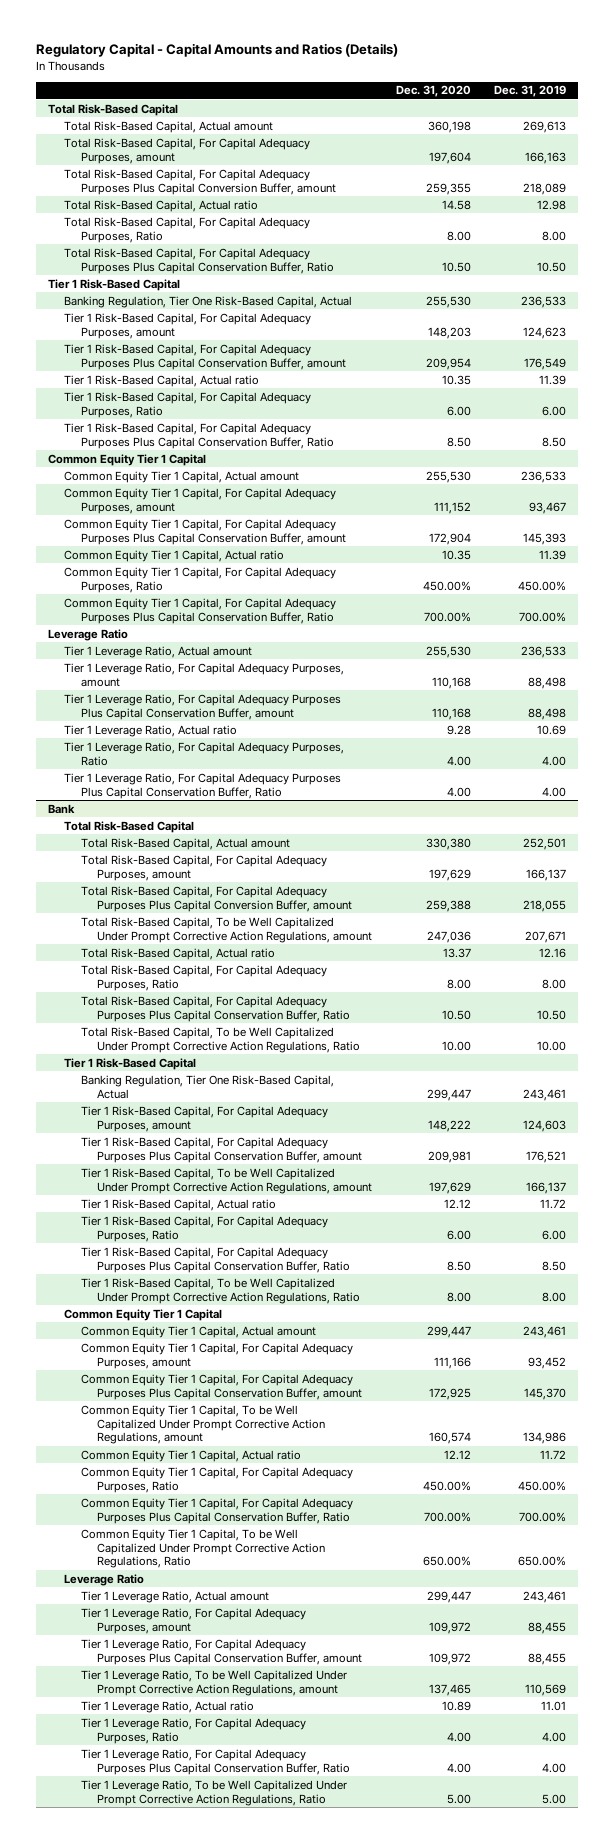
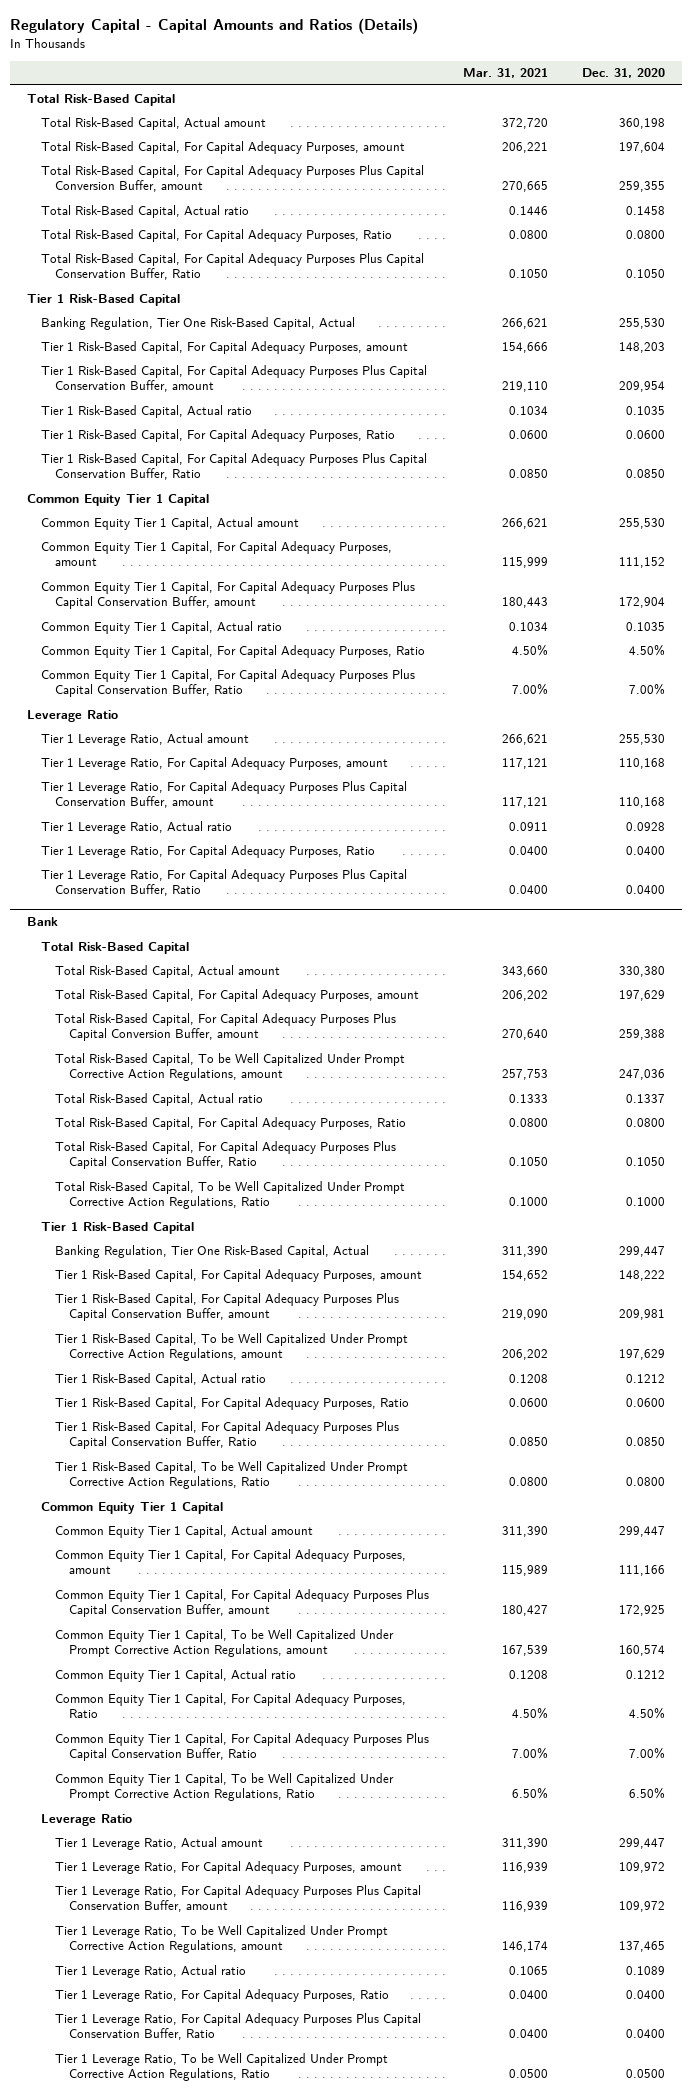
[494,85,567,98] Dec. 31, 2019 -> none
none -> [462,68,548,79] Mar. 31, 2021
[441,199,471,210] 14.58 -> [625,205,665,215] 0.1458
[446,230,471,241] 8.00 -> [625,229,665,239] 0.0800
[441,261,471,272] 10.50 -> [625,269,665,279] 0.1050
[441,374,471,385] 10.35 -> [625,405,665,415] 0.1035
[446,405,471,416] 6.00 -> [625,429,665,439] 0.0600
[446,436,471,447] 8.50 -> [625,469,665,479] 0.0850
[441,549,471,560] 10.35 -> [625,621,665,631] 0.1035
[422,580,471,591] 450.00% -> [628,643,665,656] 4.50%
[423,611,471,622] 700.00% -> [628,683,665,696] 7.00%
[446,724,471,735] 9.28 -> [625,821,665,831] 0.0928
[446,755,471,766] 4.00 -> [625,845,665,855] 0.0400
[446,786,471,797] 4.00 -> [625,885,665,895] 0.0400
[442,947,471,958] 13.37 -> [625,1093,665,1103] 0.1337
[446,978,471,989] 8.00 -> [625,1117,665,1127] 0.0800
[441,1009,471,1020] 10.50 -> [625,1157,665,1167] 0.1050
[441,1040,471,1051] 10.00 -> [625,1197,665,1207] 0.1000
[443,1198,471,1209] 12.12 -> [625,1373,665,1383] 0.1212
[446,1229,471,1240] 6.00 -> [625,1397,665,1407] 0.0600
[446,1260,471,1271] 8.50 -> [625,1437,665,1447] 0.0850
[446,1291,471,1302] 8.00 -> [625,1477,665,1487] 0.0800
[443,1449,471,1460] 12.12 -> [625,1669,665,1679] 0.1212
[422,1480,471,1491] 450.00% -> [628,1707,665,1720] 4.50%
[423,1511,471,1522] 700.00% -> [628,1747,665,1760] 7.00%
[422,1556,471,1567] 650.00% -> [628,1787,665,1800] 6.50%
[441,1700,471,1711] 10.89 -> [625,1965,665,1975] 0.1089
[446,1731,471,1742] 4.00 -> [625,1989,665,1999] 0.0400
[446,1762,471,1773] 4.00 -> [625,2029,665,2039] 0.0400
[446,1793,471,1804] 5.00 -> [625,2069,665,2079] 0.0500

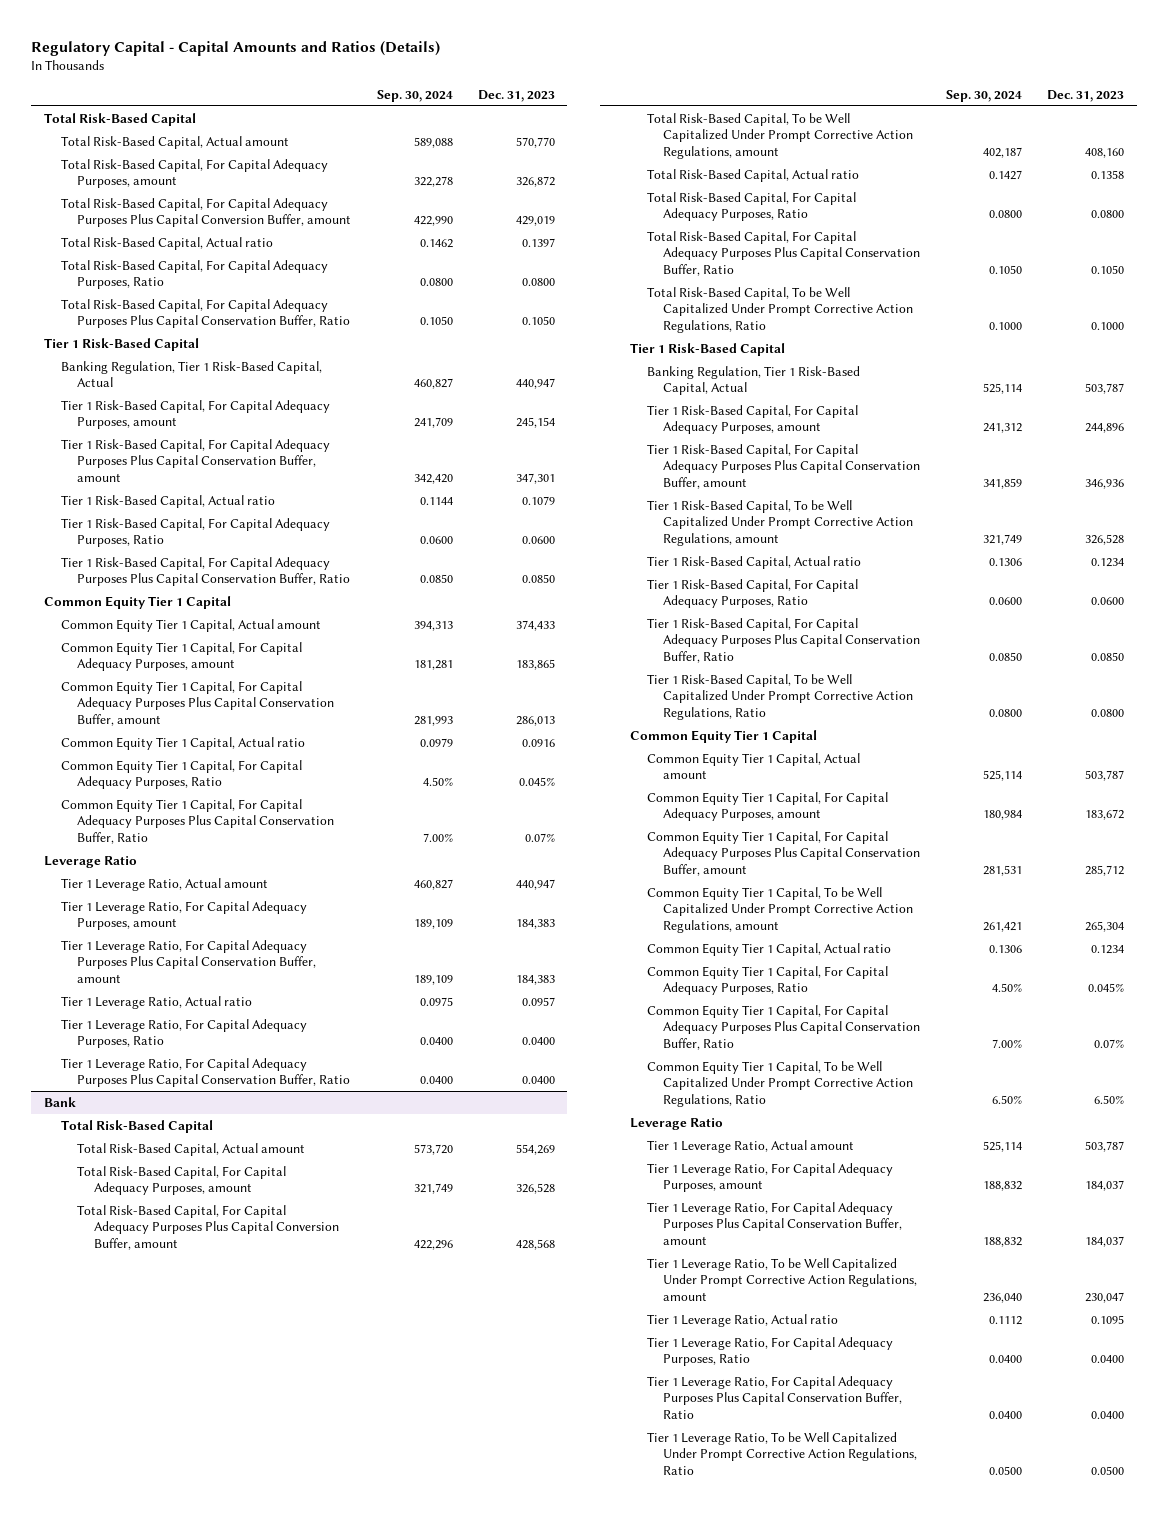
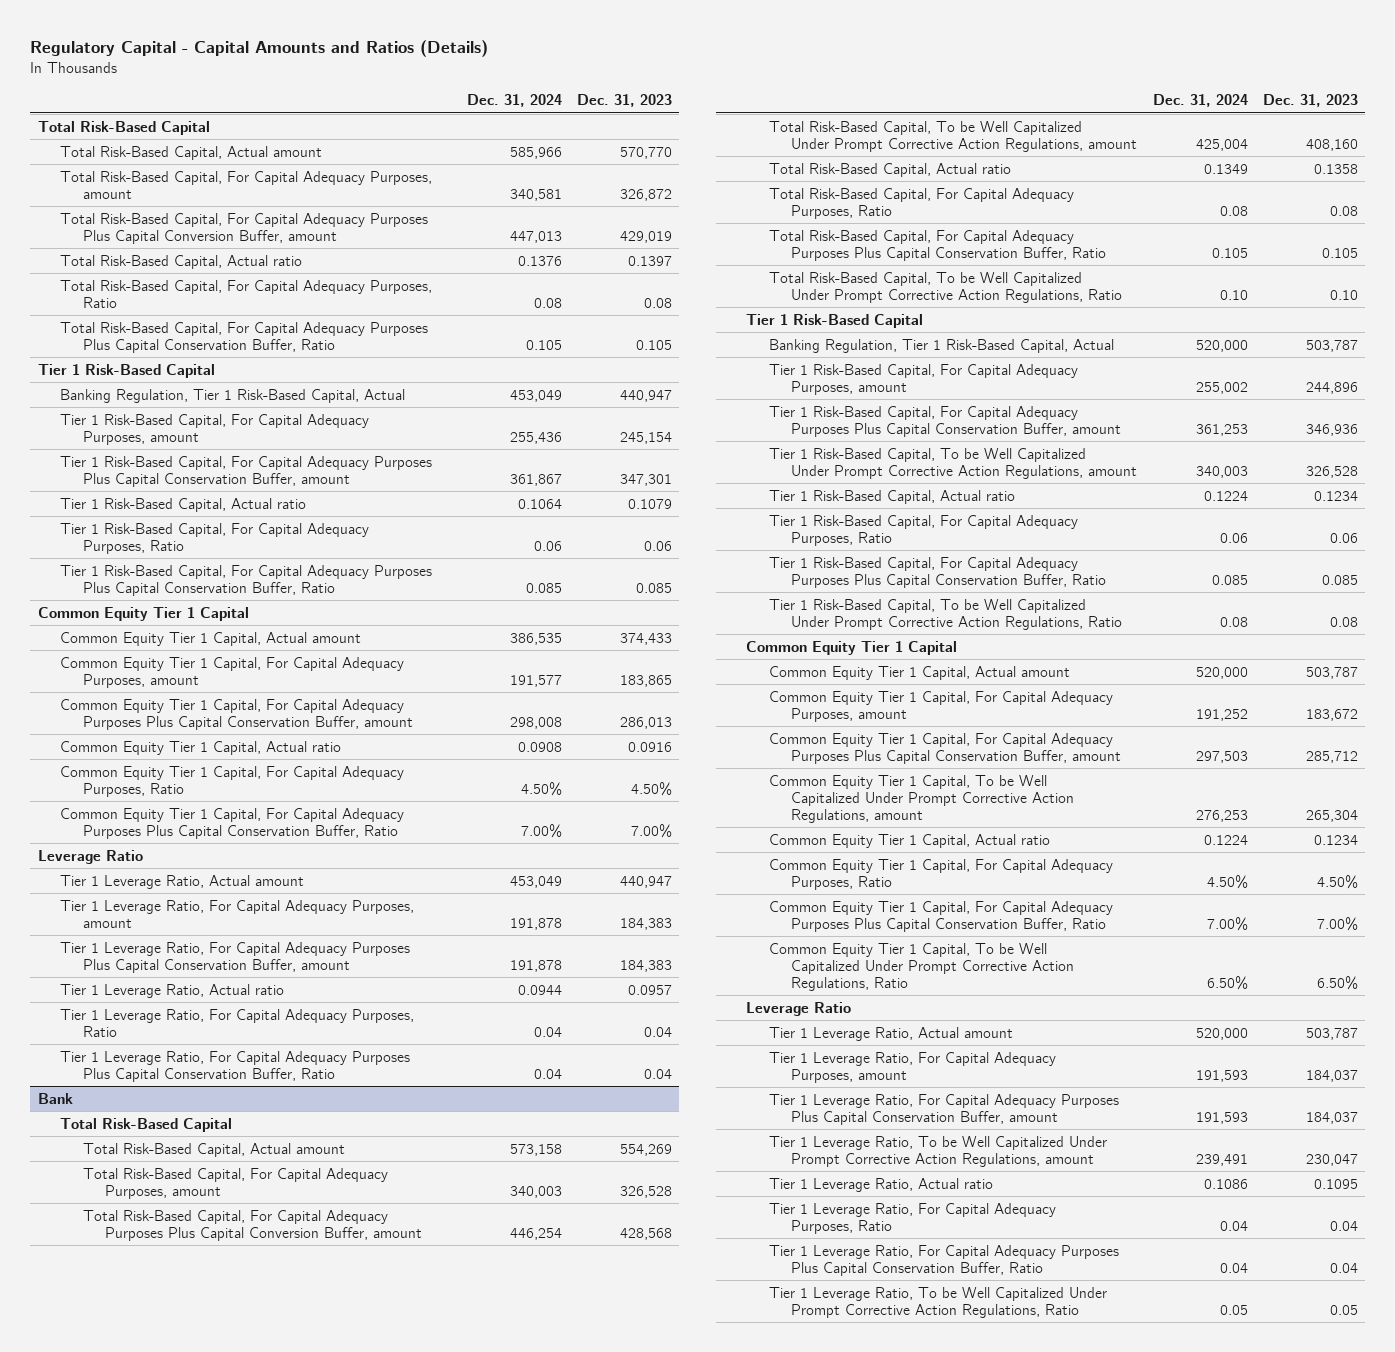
[376,89,453,102] Sep. 30, 2024 -> none
none -> [466,93,562,107] Dec. 31, 2024
[521,278,555,287] 0.0800 -> [643,297,672,308] 0.08
[521,316,555,326] 0.1050 -> [635,339,672,350] 0.105
[521,536,555,545] 0.0600 -> [643,540,672,551] 0.06
[521,574,555,584] 0.0850 -> [635,582,672,593] 0.085
[518,777,555,787] 0.045% -> [630,781,672,796] 4.50%
[524,832,555,842] 0.07% -> [630,823,672,838] 7.00%
[521,1037,555,1046] 0.0400 -> [643,1026,672,1037] 0.04
[521,1076,555,1085] 0.0400 -> [643,1068,672,1079] 0.04
[1091,210,1125,219] 0.0800 -> [1329,205,1358,216] 0.08
[1091,264,1125,274] 0.1050 -> [1321,247,1358,258] 0.105
[1091,321,1125,330] 0.1000 -> [1329,289,1358,300] 0.10
[1091,597,1125,606] 0.0600 -> [1329,532,1358,543] 0.06
[1091,651,1125,661] 0.0850 -> [1321,574,1358,585] 0.085
[1091,708,1125,717] 0.0800 -> [1329,616,1358,627] 0.08
[1088,983,1125,993] 0.045% -> [1316,874,1358,889] 4.50%
[1094,1038,1125,1048] 0.07% -> [1316,916,1358,931] 7.00%
[1091,1355,1125,1364] 0.0400 -> [1329,1220,1358,1231] 0.04
[1091,1410,1125,1419] 0.0400 -> [1329,1262,1358,1273] 0.04
[1091,1465,1125,1475] 0.0500 -> [1329,1304,1358,1315] 0.05

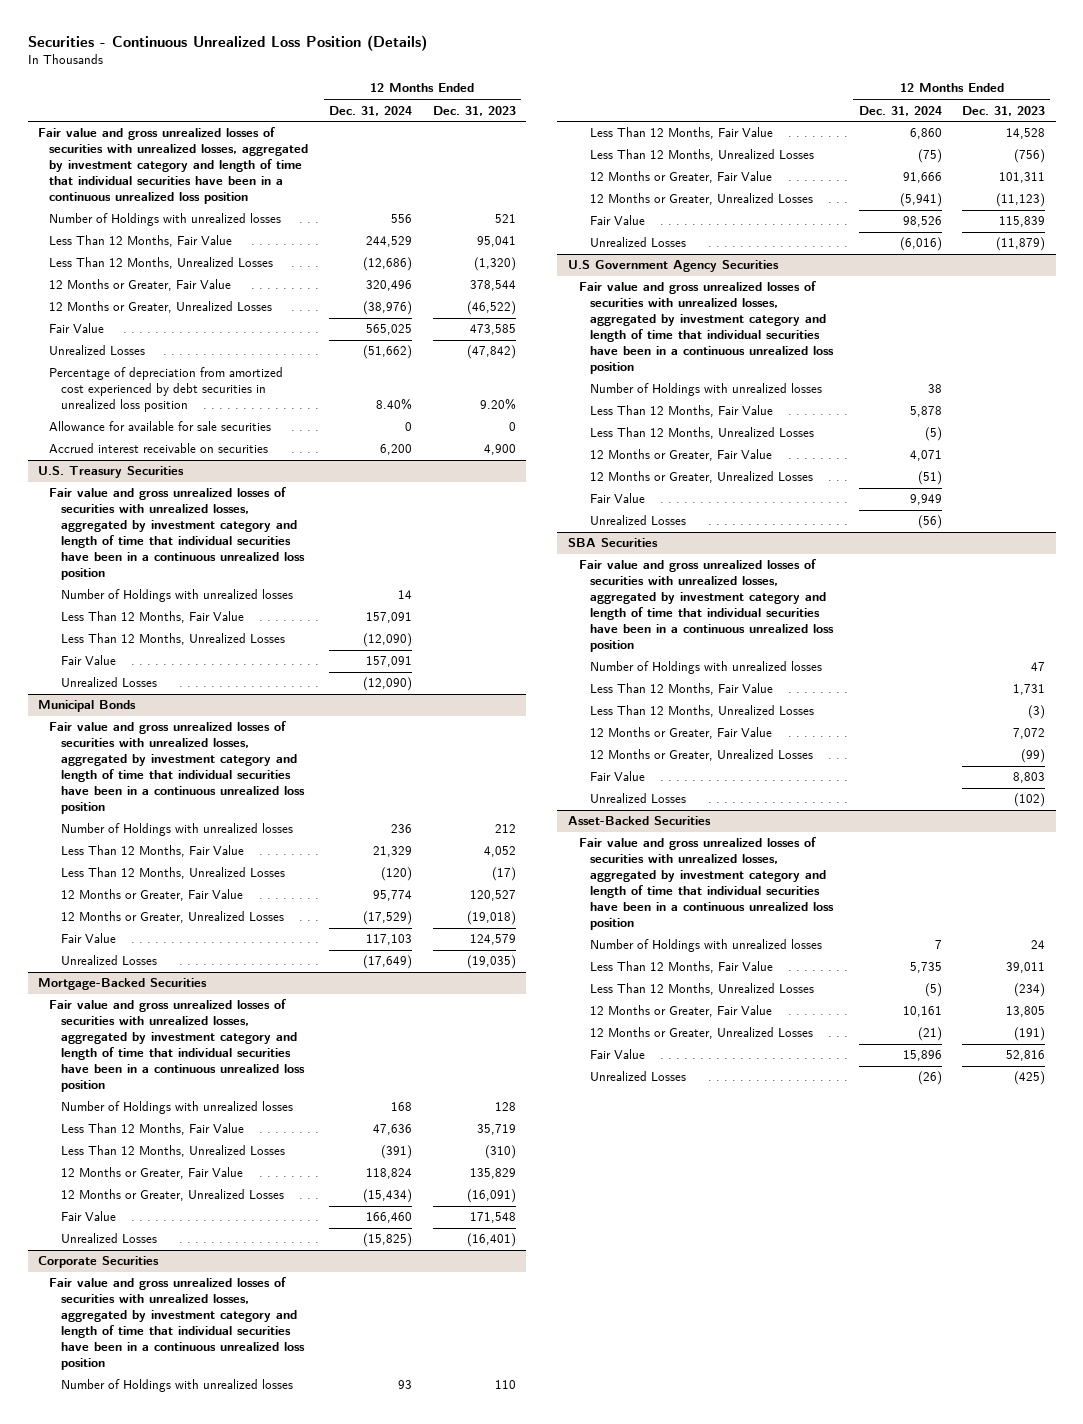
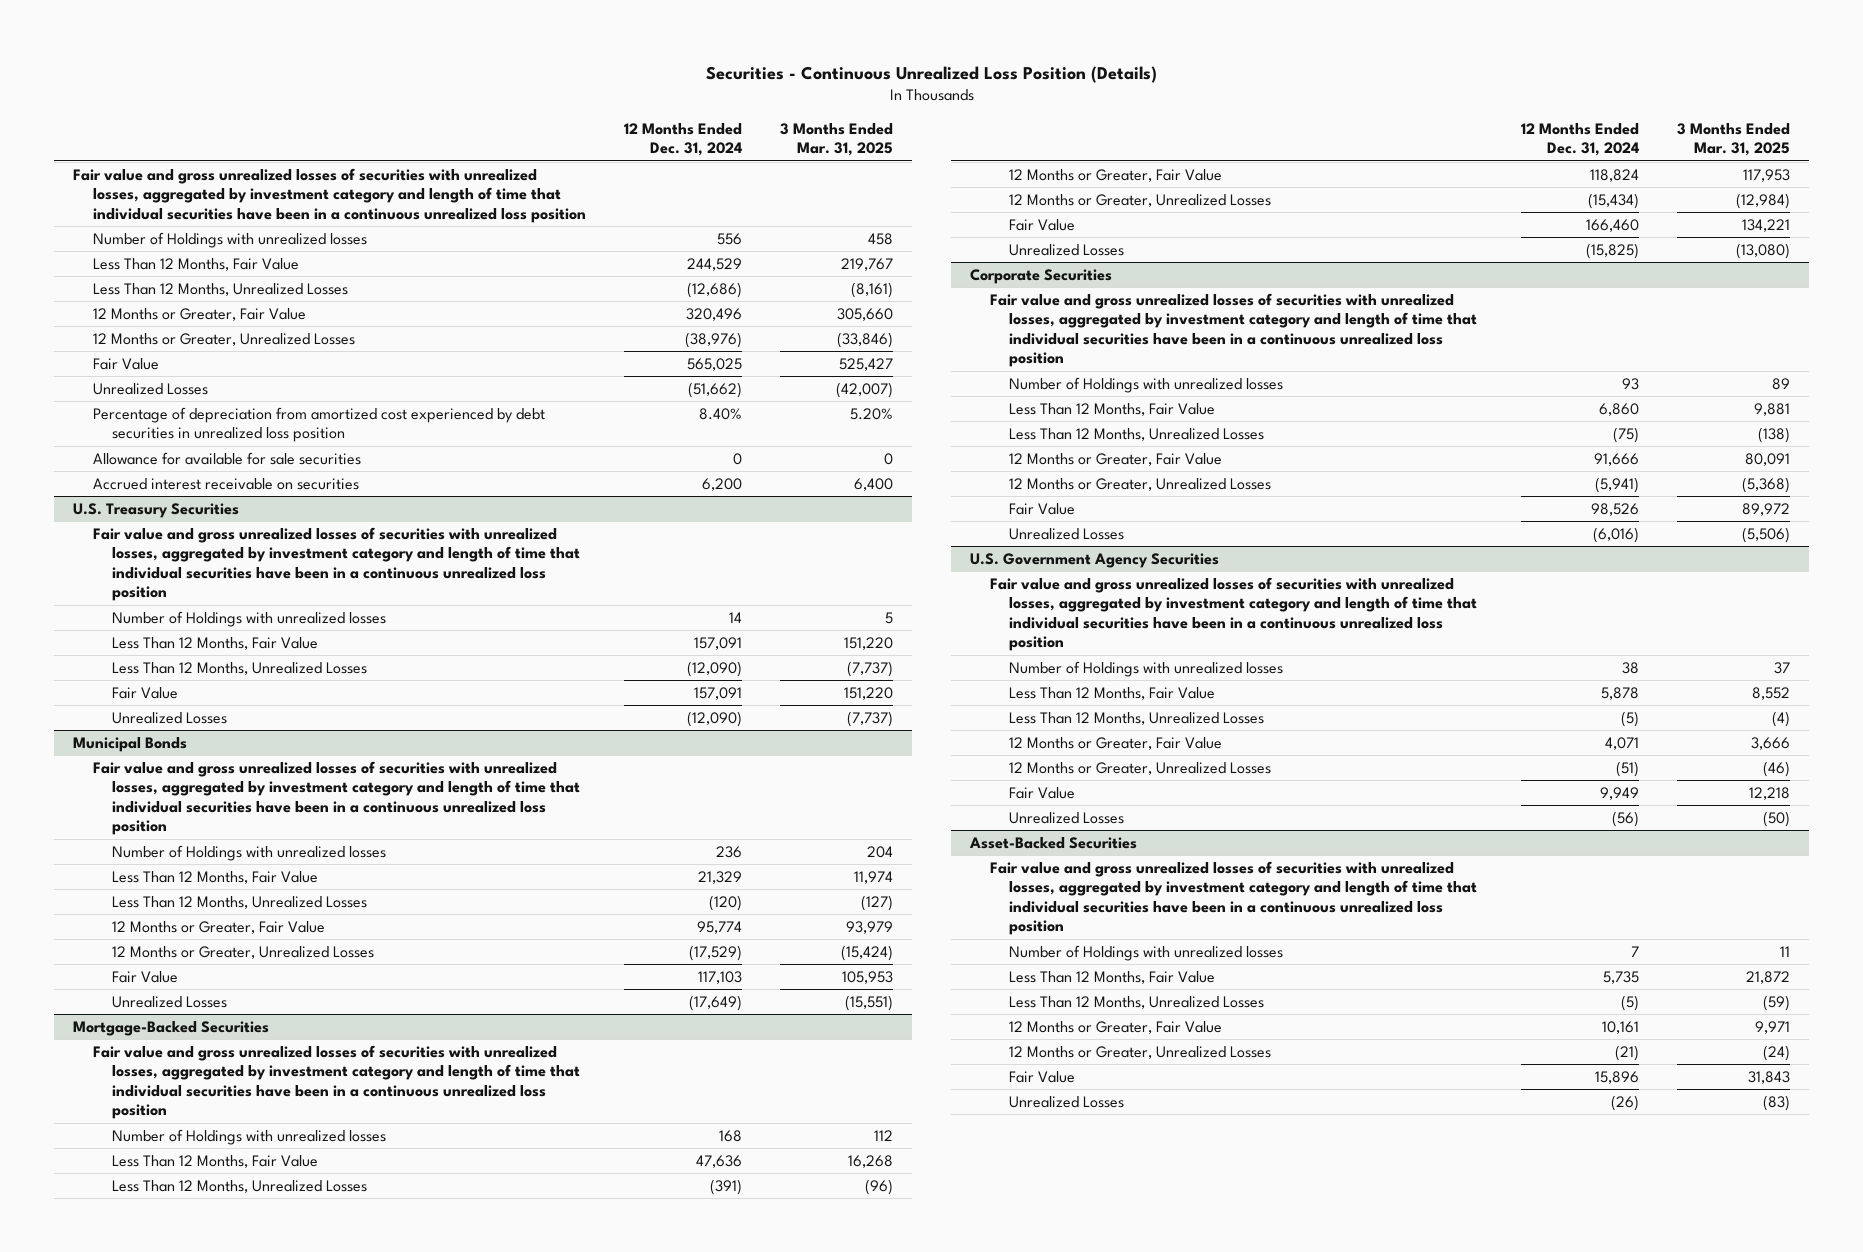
[432,105,516,116] Dec. 31, 2023 -> none
none -> [779,122,893,157] 3 Months Ended Mar. 31, 2025
[567,260,779,273] U.S Government Agency Securities -> [970,552,1220,568] U.S. Government Agency Securities
[567,538,658,548] SBA Securities -> none
[579,559,835,653] Fair value and gross unrealized losses of securities with unrealized losses, aggregated by investment category and length of time that individual securities have been in a continuous unrealized loss position -> none
[590,661,823,675] Number of Holdings with unrealized losses -> none
[590,683,774,696] Less Than 12 Months, Fair Value -> none
[590,705,815,718] Less Than 12 Months, Unrealized Losses -> none
[590,727,773,740] 12 Months or Greater, Fair Value -> none
[590,749,814,762] 12 Months or Greater, Unrealized Losses -> none
[590,771,646,782] Fair Value -> none
[590,793,687,804] Unrealized Losses -> none

